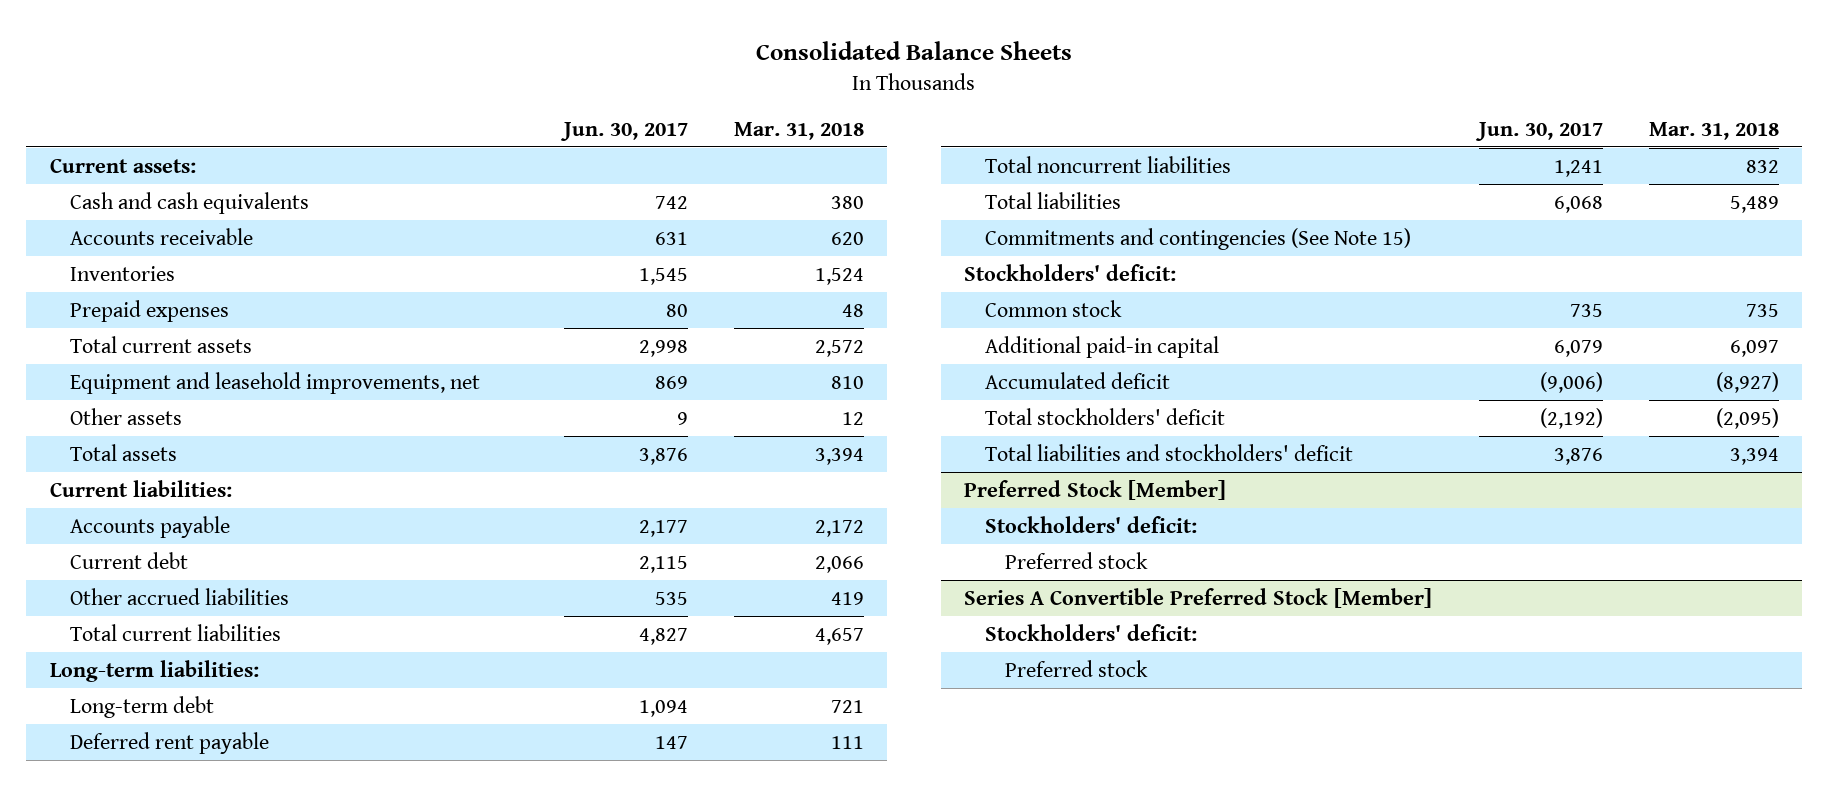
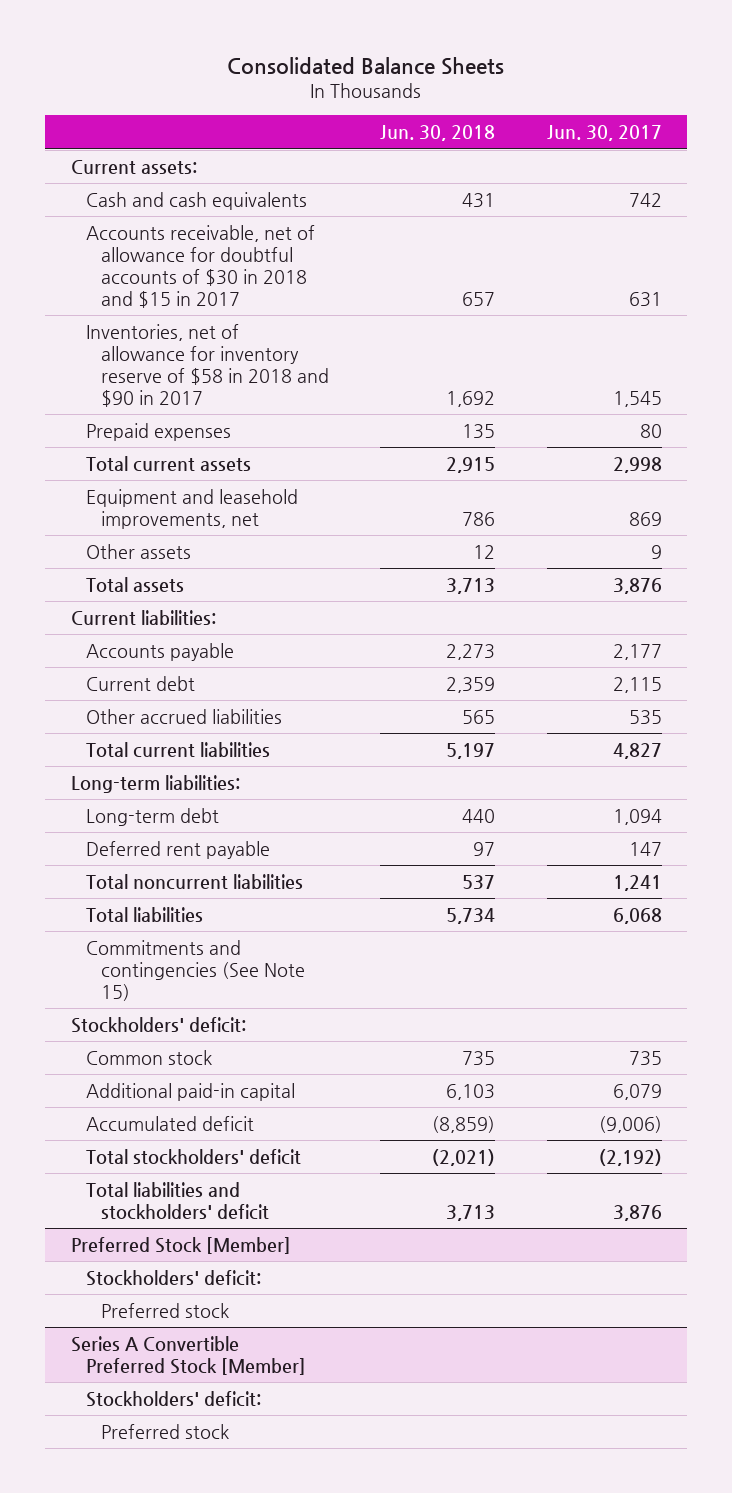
[733,121,864,140] Mar. 31, 2018 -> none
none -> [380,125,496,142] Jun. 30, 2018
[69,227,253,245] Accounts receivable -> [85,224,315,308] Accounts receivable, net of allowance for doubtful accounts of $30 in 2018 and $15 in 2017
[69,265,175,281] Inventories -> [85,323,329,407] Inventories, net of allowance for inventory reserve of $58 in 2018 and $90 in 2017

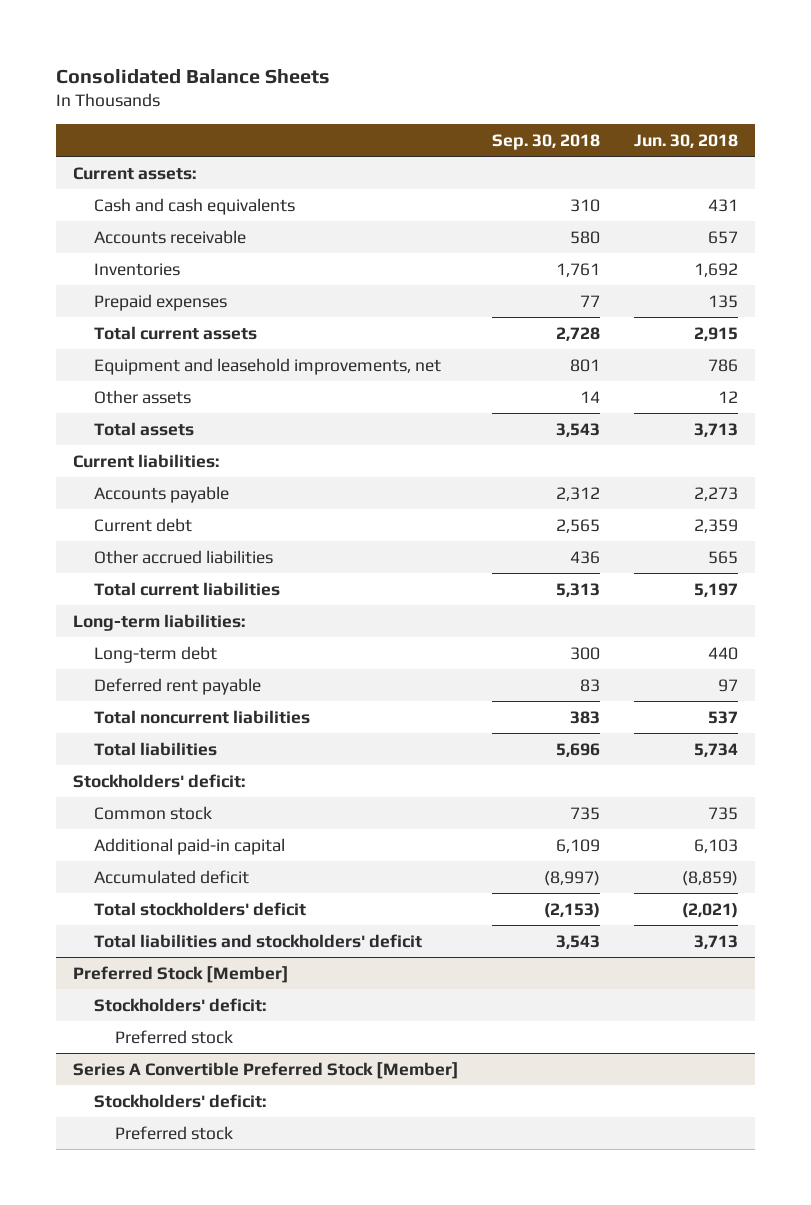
[546,125,662,142] Jun. 30, 2017 -> none
none -> [492,133,601,150] Sep. 30, 2018
[85,224,315,308] Accounts receivable, net of allowance for doubtful accounts of $30 in 2018 and $15 in 2017 -> [93,229,246,244] Accounts receivable
[85,323,329,407] Inventories, net of allowance for inventory reserve of $58 in 2018 and $90 in 2017 -> [93,262,180,276] Inventories
[85,939,305,1001] Commitments and contingencies (See Note 15) -> none

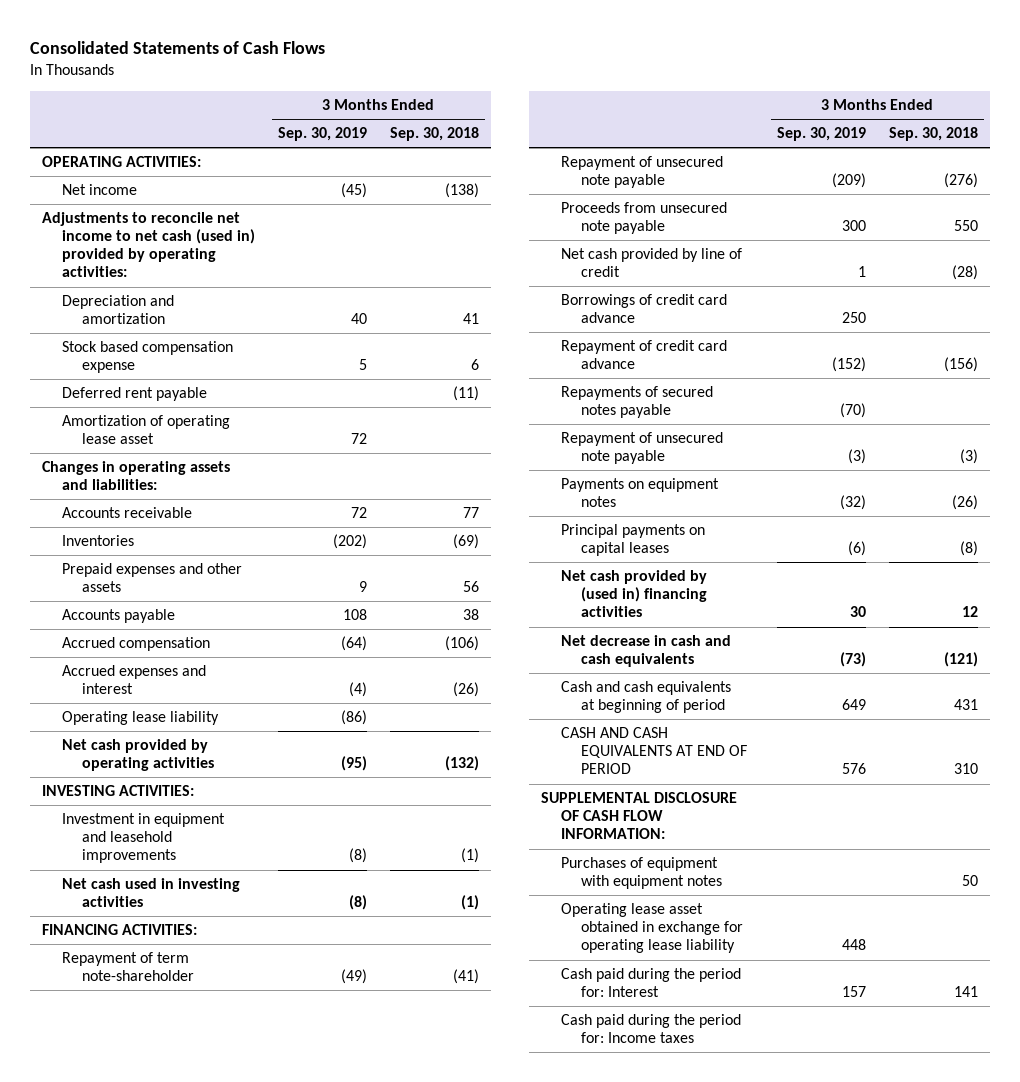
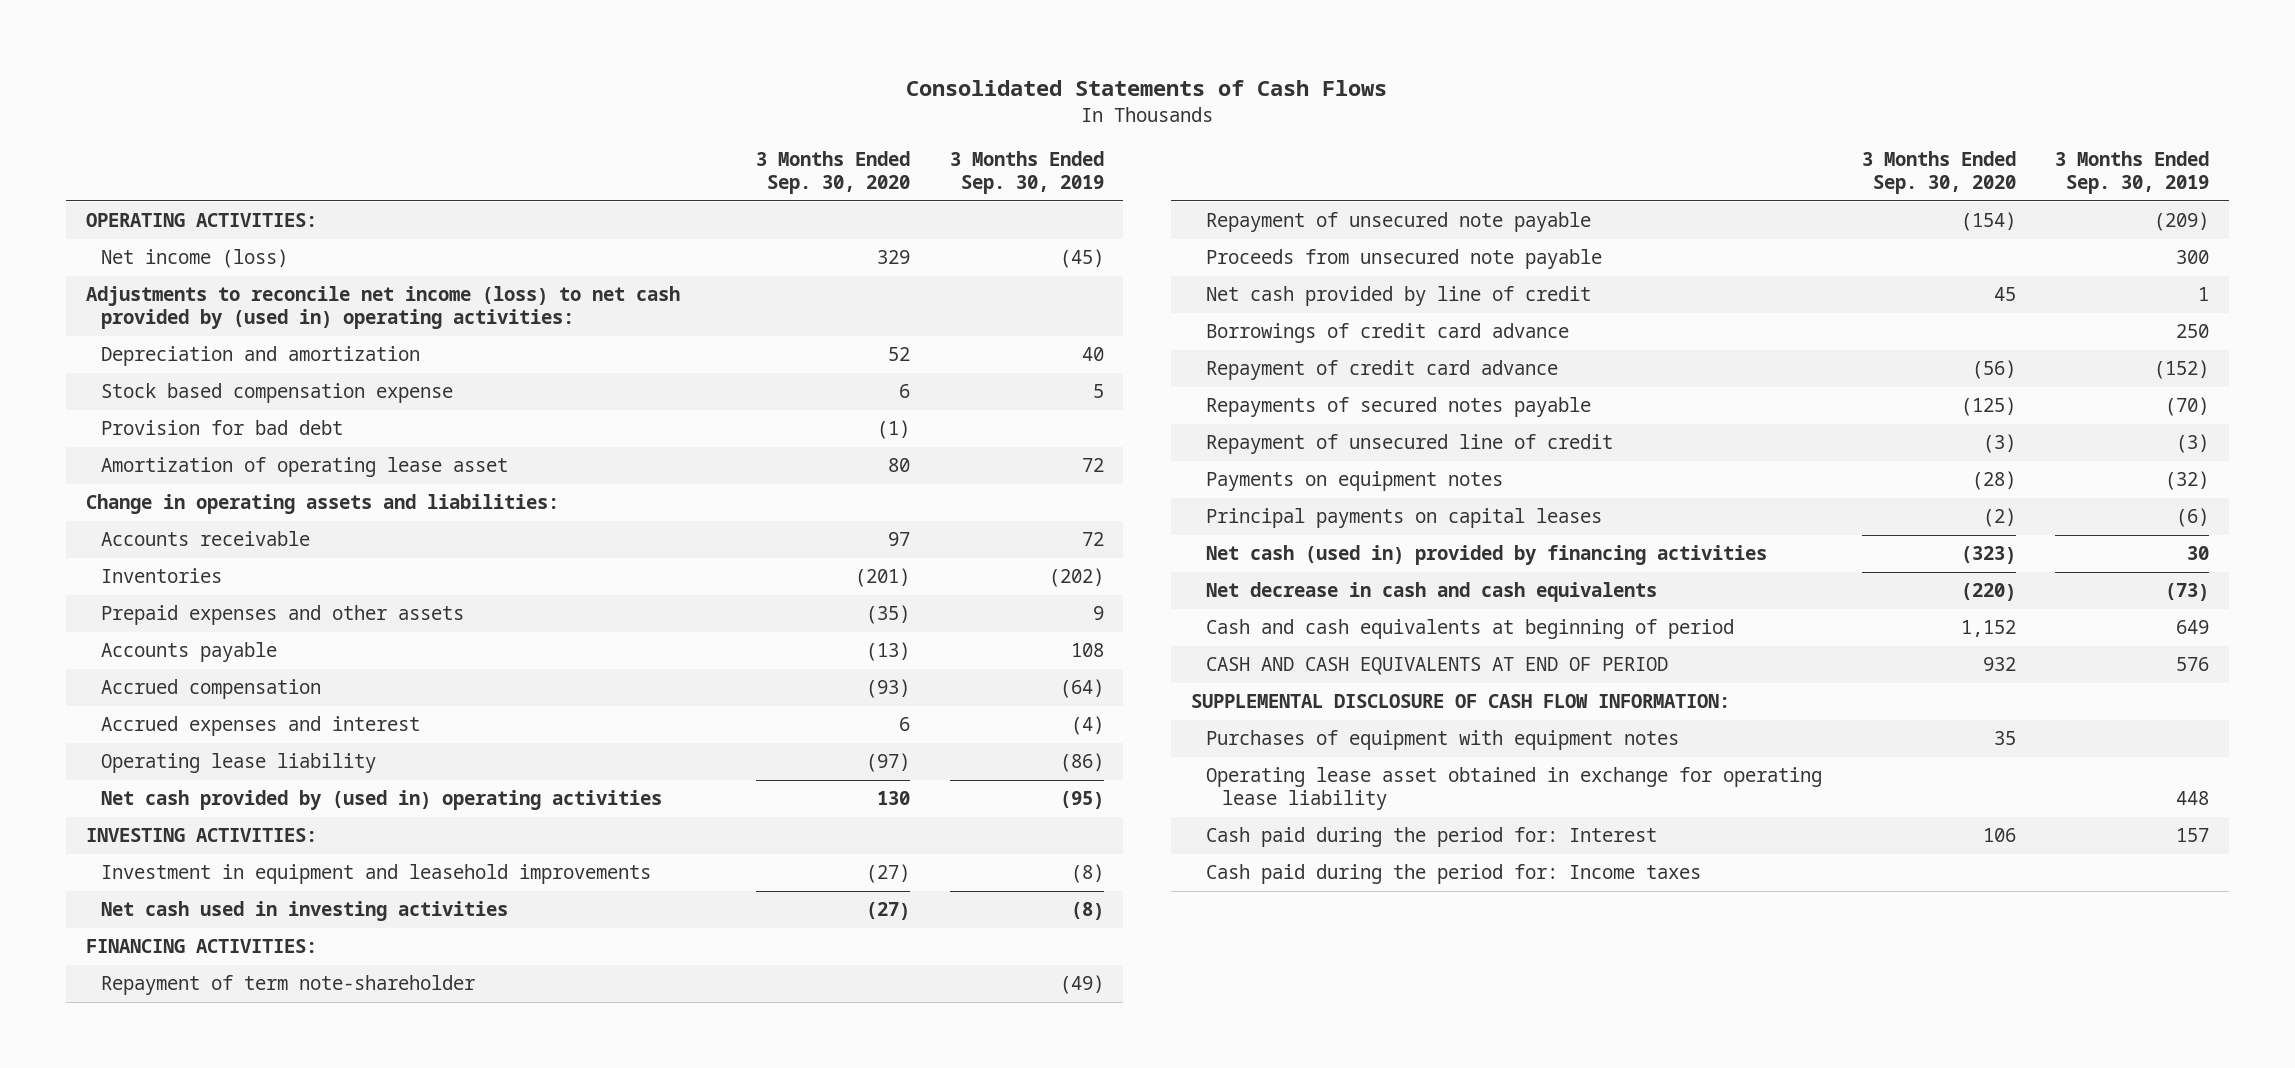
[389,127,479,142] Sep. 30, 2018 -> none
none -> [756,151,911,194] 3 Months Ended Sep. 30, 2020
[61,184,137,196] Net income -> [101,249,289,269] Net income (loss)
[41,212,255,278] Adjustments to reconcile net income to net cash (used in) provided by operating activities: -> [85,286,680,330] Adjustments to reconcile net income (loss) to net cash provided by (used in) operating activities:
[61,387,207,402] Deferred rent payable -> none
none -> [101,420,344,436] Provision for bad debt
[41,461,230,491] Changes in operating assets and liabilities: -> [85,494,559,515] Change in operating assets and liabilities:
[61,739,214,772] Net cash provided by operating activities -> [101,790,663,811] Net cash provided by (used in) operating activities
[560,432,723,465] Repayment of unsecured note payable -> none
none -> [1206,434,1614,455] Repayment of unsecured line of credit
[560,570,707,618] Net cash provided by (used in) financing activities -> [1206,545,1768,566] Net cash (used in) provided by financing activities

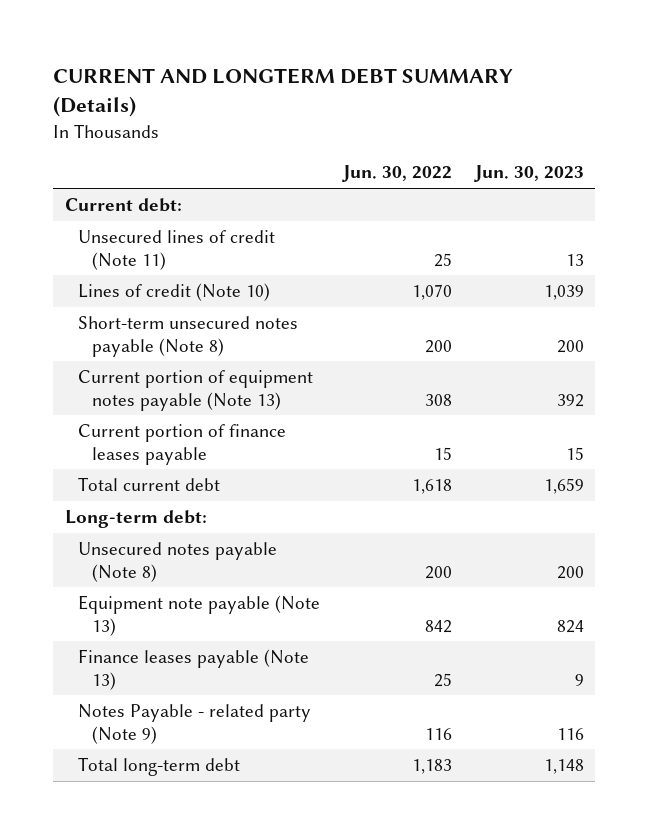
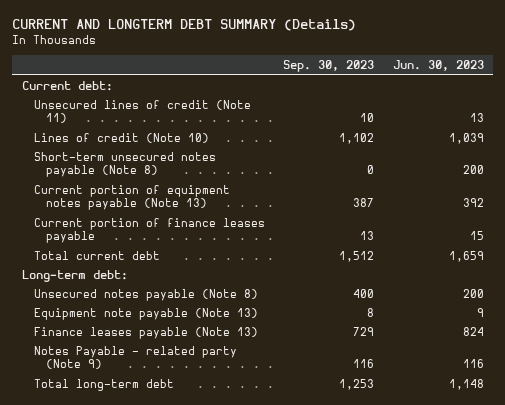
[341,165,452,183] Jun. 30, 2022 -> none
none -> [283,60,375,73] Sep. 30, 2023
[556,619,584,633] 824 -> [476,307,484,317] 9
[574,673,584,686] 9 -> [462,326,484,336] 824

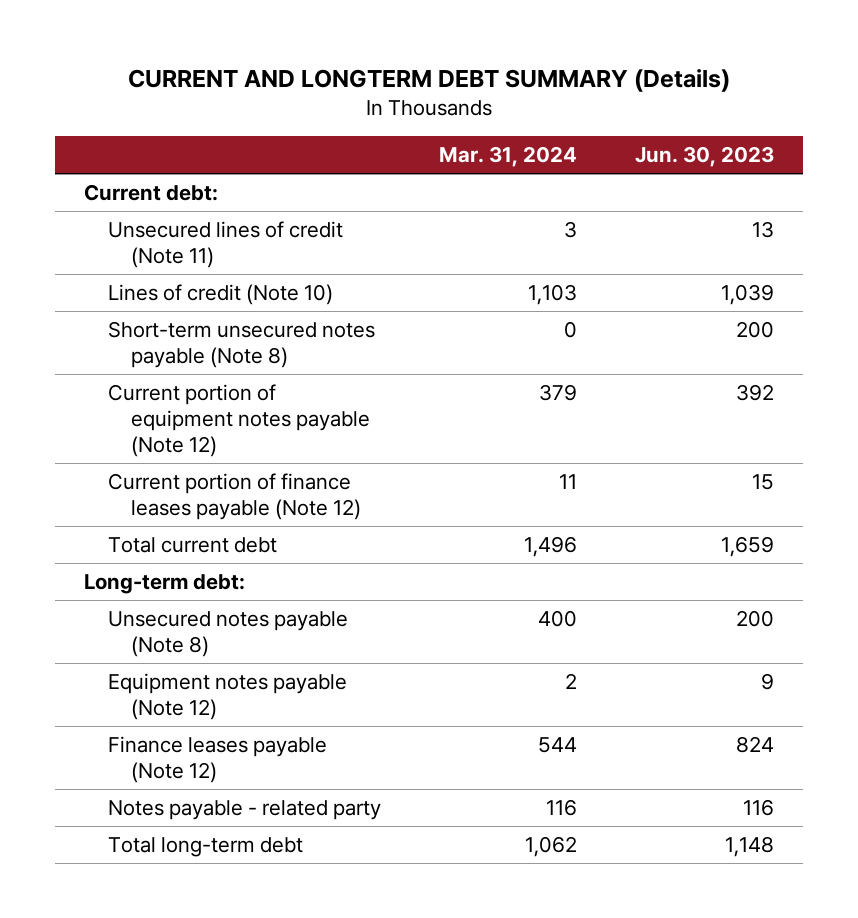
[283,60,375,73] Sep. 30, 2023 -> none
none -> [438,146,577,168] Mar. 31, 2024
[33,184,230,211] Current portion of equipment notes payable (Note 13) -> [107,383,371,457] Current portion of equipment notes payable (Note 12)
[33,217,265,244] Current portion of finance leases payable -> [107,472,362,520] Current portion of finance leases payable (Note 12)
[33,307,258,320] Equipment note payable (Note 13) -> [107,672,347,720] Equipment notes payable (Note 12)
[33,326,258,339] Finance leases payable (Note 13) -> [107,735,327,783] Finance leases payable (Note 12)
[33,345,237,370] Notes Payable - related party (Note 9) -> [107,799,381,820] Notes payable - related party

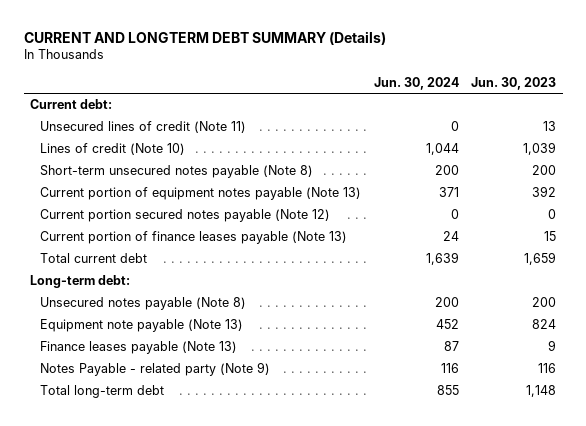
[438,146,577,168] Mar. 31, 2024 -> none
none -> [373,76,459,90] Jun. 30, 2024
[107,383,371,457] Current portion of equipment notes payable (Note 12) -> [39,187,361,201] Current portion of equipment notes payable (Note 13)
none -> [39,209,330,223] Current portion secured notes payable (Note 12)
[107,472,362,520] Current portion of finance leases payable (Note 12) -> [39,231,347,245] Current portion of finance leases payable (Note 13)
[107,672,347,720] Equipment notes payable (Note 12) -> [39,319,243,333] Equipment note payable (Note 13)
[760,672,774,690] 9 -> [532,319,557,330] 824
[107,735,327,783] Finance leases payable (Note 12) -> [39,341,237,355] Finance leases payable (Note 13)
[735,735,774,753] 824 -> [548,340,557,352] 9
[107,799,381,820] Notes payable - related party -> [39,362,270,377] Notes Payable - related party (Note 9)

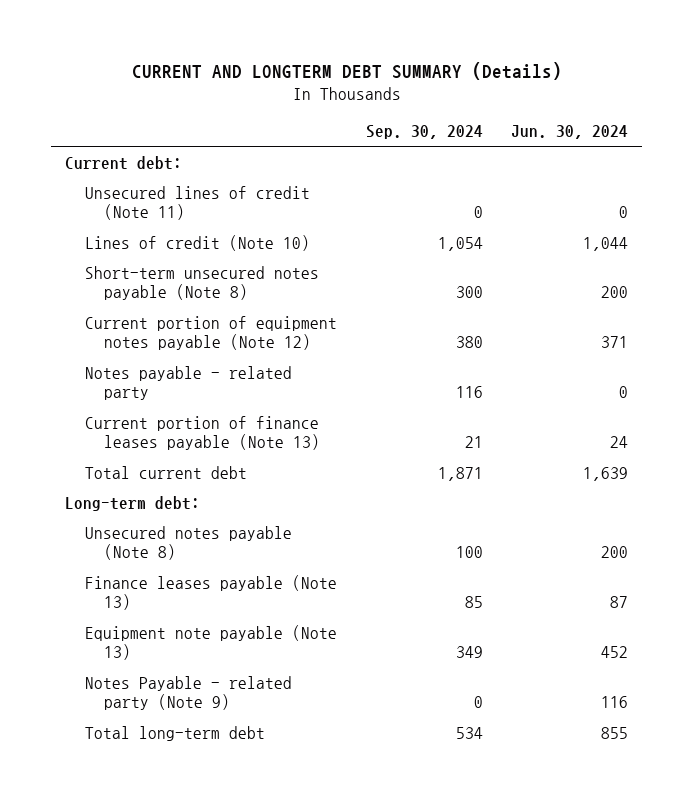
[471,76,557,90] Jun. 30, 2023 -> none
none -> [365,125,483,140] Sep. 30, 2024
[39,187,361,201] Current portion of equipment notes payable (Note 13) -> [84,315,337,350] Current portion of equipment notes payable (Note 12)
[39,209,330,223] Current portion secured notes payable (Note 12) -> [84,365,292,400] Notes payable - related party
[39,319,243,333] Equipment note payable (Note 13) -> [84,624,337,660] Equipment note payable (Note 13)

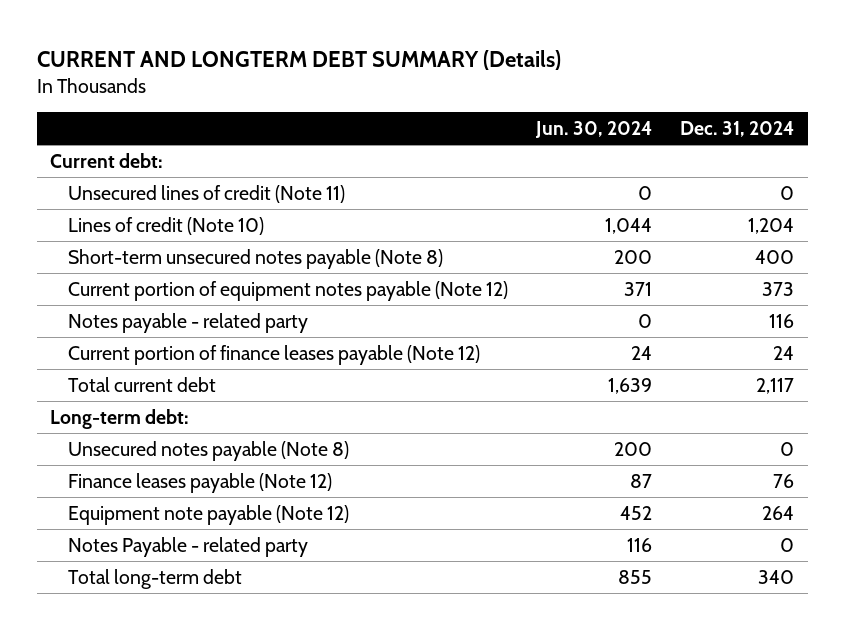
[365,125,483,140] Sep. 30, 2024 -> none
none -> [679,120,794,137] Dec. 31, 2024
[84,415,321,450] Current portion of finance leases payable (Note 13) -> [67,344,480,365] Current portion of finance leases payable (Note 12)
[84,574,337,610] Finance leases payable (Note 13) -> [67,472,332,493] Finance leases payable (Note 12)
[84,624,337,660] Equipment note payable (Note 13) -> [67,504,349,525] Equipment note payable (Note 12)
[84,675,292,710] Notes Payable - related party (Note 9) -> [67,536,308,557] Notes Payable - related party

